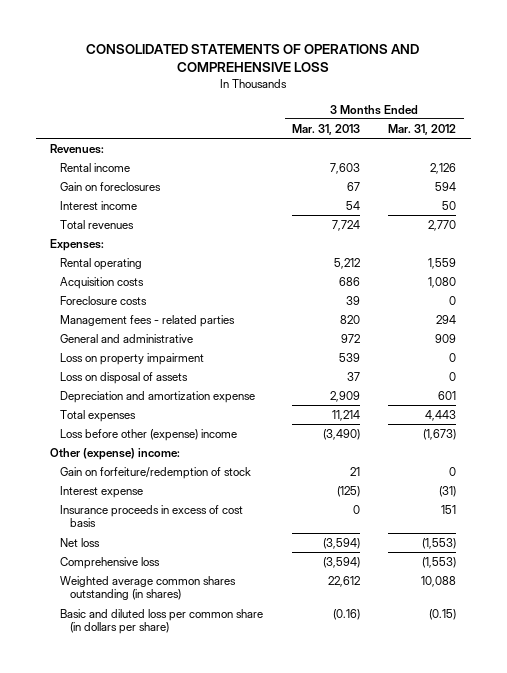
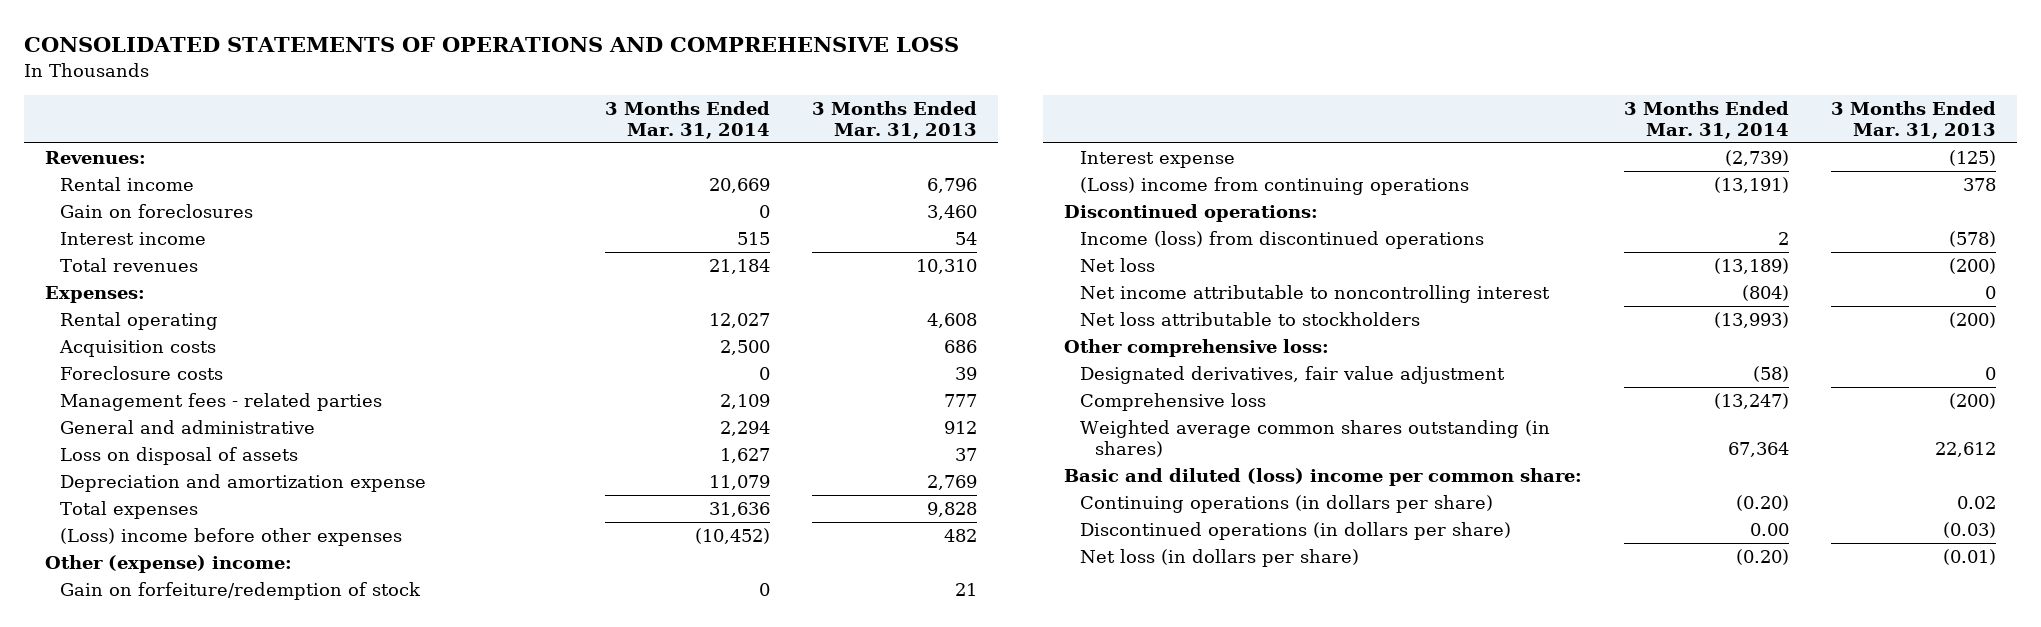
[388,123,457,135] Mar. 31, 2012 -> none
none -> [604,100,770,140] 3 Months Ended Mar. 31, 2014
[329,162,360,174] 7,603 -> [926,177,977,193] 6,796
[346,181,360,191] 67 -> [926,204,977,220] 3,460
[331,219,360,231] 7,724 -> [915,258,977,274] 10,310
[333,257,360,269] 5,212 -> [926,312,977,328] 4,608
[60,352,205,365] Loss on property impairment -> none
[339,314,360,324] 820 -> [943,393,977,407] 777
[340,333,360,343] 972 -> [943,420,977,434] 912
[329,390,360,402] 2,909 -> [926,474,977,490] 2,769
[331,409,360,421] 11,214 -> [926,501,977,517] 9,828
[60,428,238,441] Loss before other (expense) income -> [60,527,403,546] (Loss) income before other expenses
[322,428,360,440] (3,490) -> [943,528,977,542] 482
[60,504,244,528] Insurance proceeds in excess of cost basis -> none
none -> [1079,176,1469,195] (Loss) income from continuing operations
none -> [1064,203,1319,222] Discontinued operations:
none -> [1079,230,1484,249] Income (loss) from discontinued operations
[322,537,360,549] (3,594) -> [1949,257,1997,274] (200)
none -> [1079,284,1550,303] Net income attributable to noncontrolling interest
none -> [1079,311,1420,326] Net loss attributable to stockholders
none -> [1064,338,1330,357] Other comprehensive loss:
none -> [1079,365,1505,384] Designated derivatives, fair value adjustment
[322,556,360,568] (3,594) -> [1949,392,1997,409] (200)
none -> [1064,467,1583,486] Basic and diluted (loss) income per common share:
none -> [1079,494,1493,513] Continuing operations (in dollars per share)
none -> [1079,521,1511,540] Discontinued operations (in dollars per share)
[60,608,264,635] Basic and diluted loss per common share (in dollars per share) -> [1079,548,1359,567] Net loss (in dollars per share)
[332,608,360,620] (0.16) -> [1943,548,1997,565] (0.01)

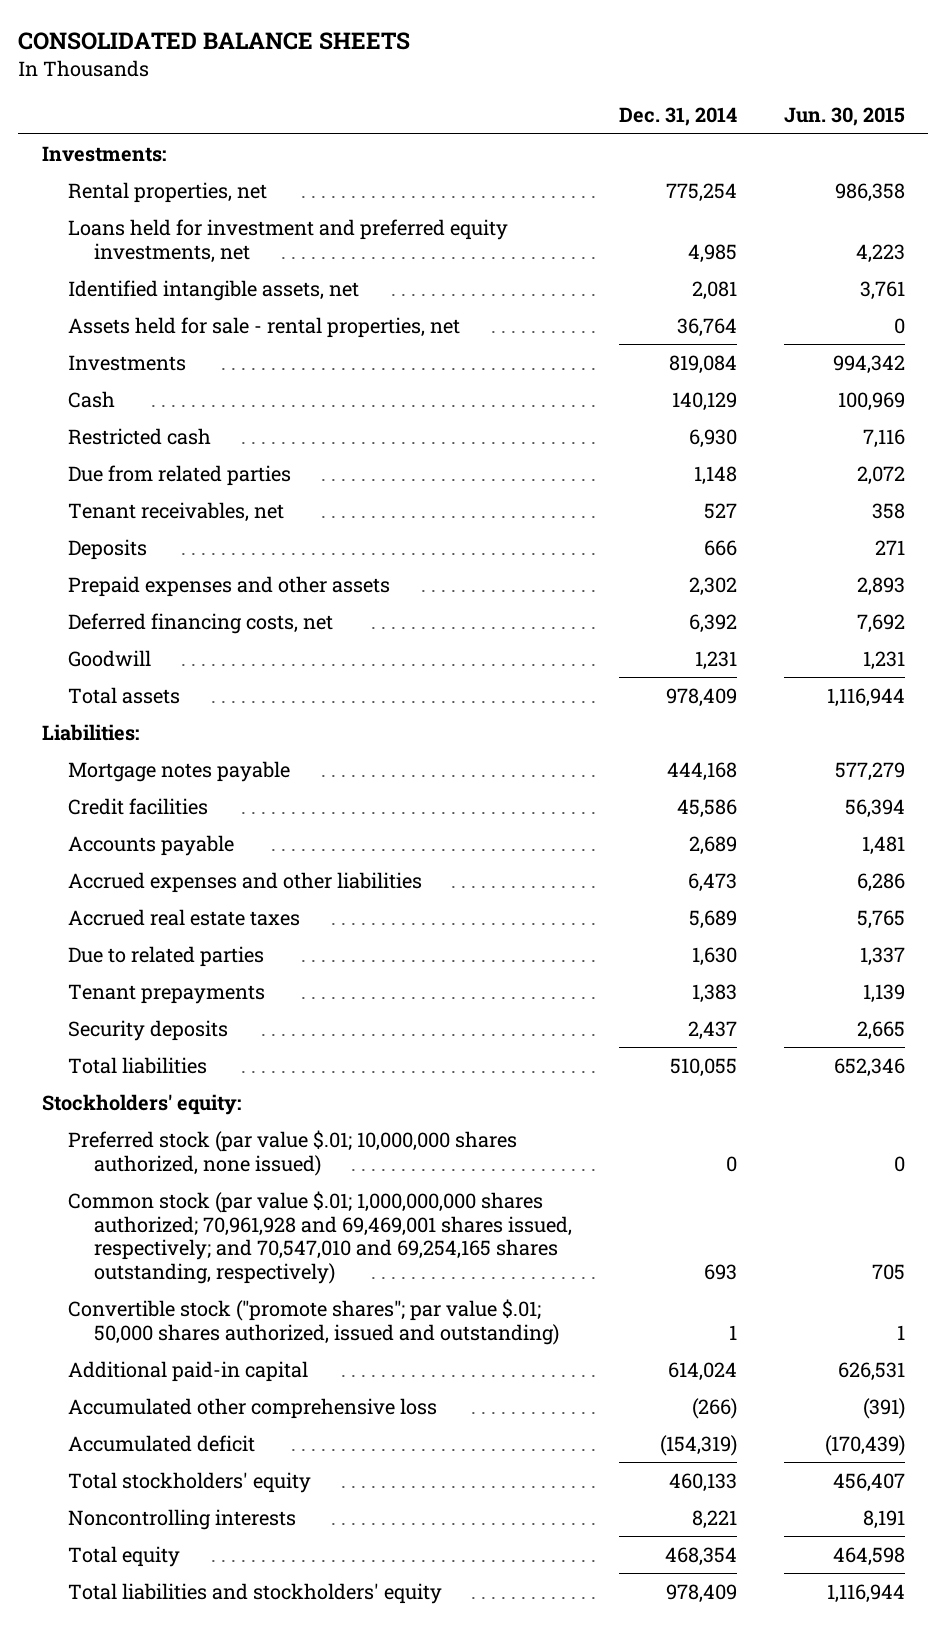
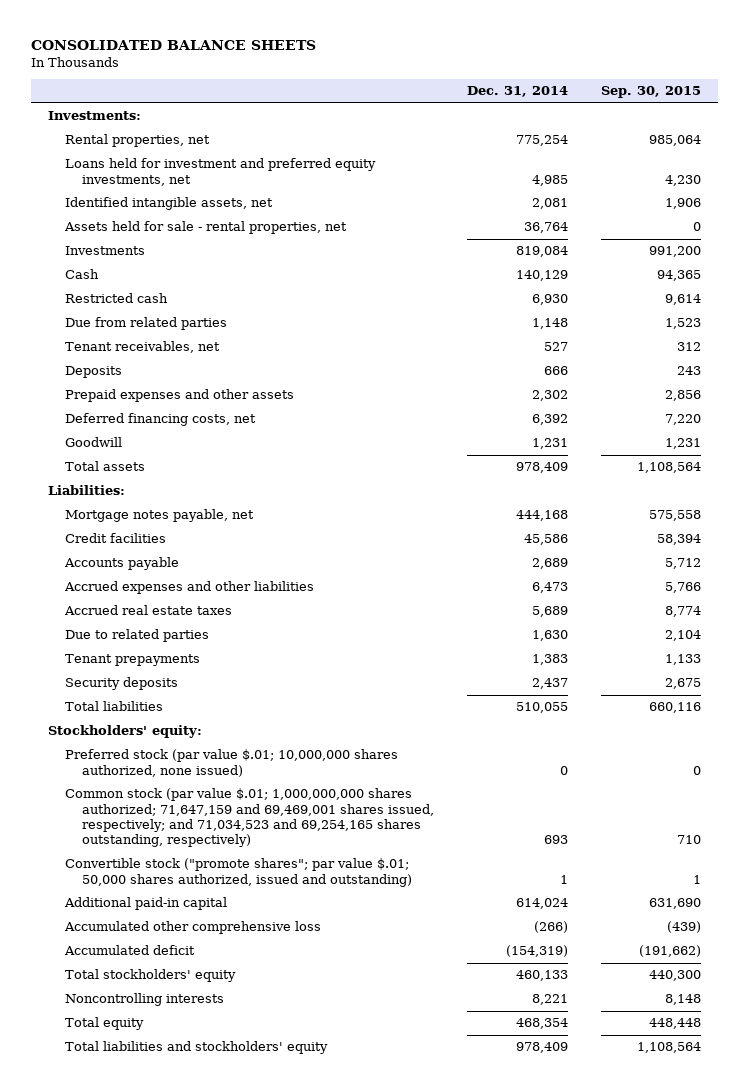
[783,107,905,127] Jun. 30, 2015 -> none
none -> [601,86,702,99] Sep. 30, 2015
[68,760,291,782] Mortgage notes payable -> [64,509,254,523] Mortgage notes payable, net
[68,1190,573,1284] Common stock (par value $.01; 1,000,000,000 shares authorized; 70,961,928 and 69,469,001 shares issued, respectively; and 70,547,010 and 69,254,165 shares outstanding, respectively) -> [64,788,435,848] Common stock (par value $.01; 1,000,000,000 shares authorized; 71,647,159 and 69,469,001 shares issued, respectively; and 71,034,523 and 69,254,165 shares outstanding, respectively)

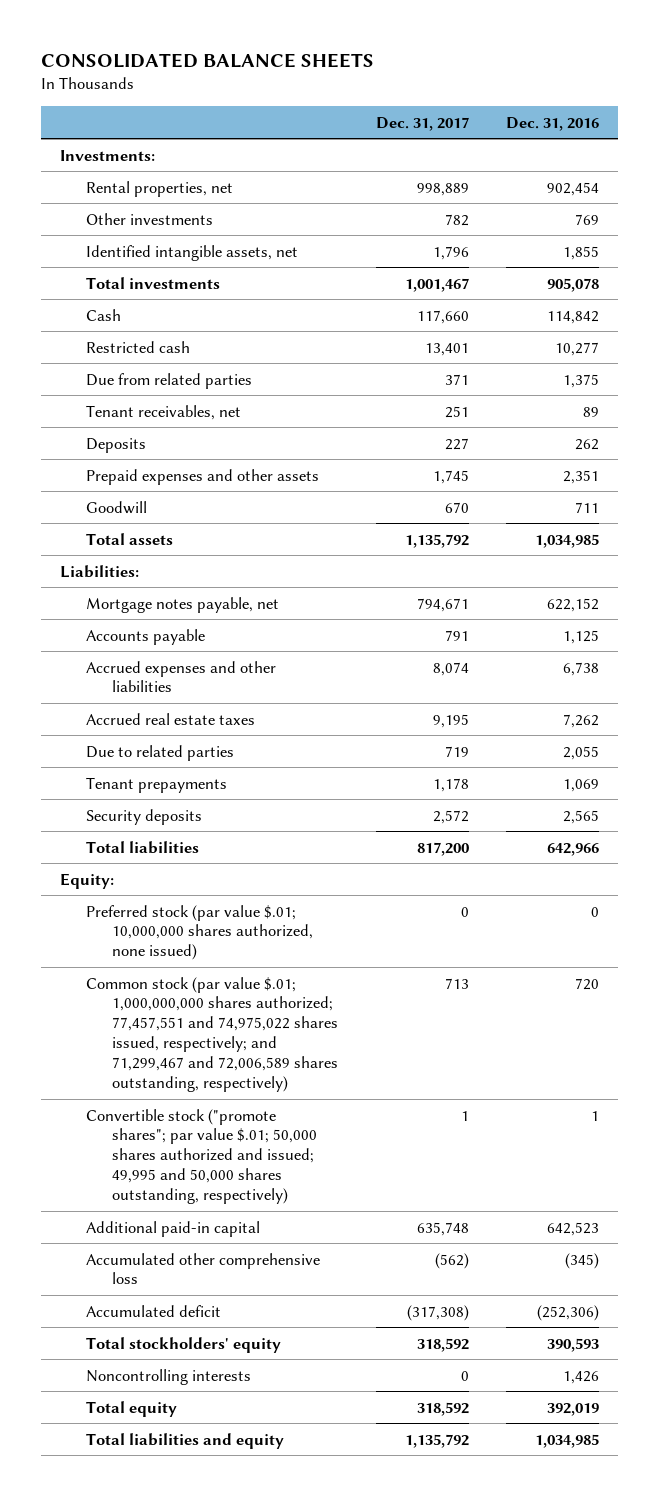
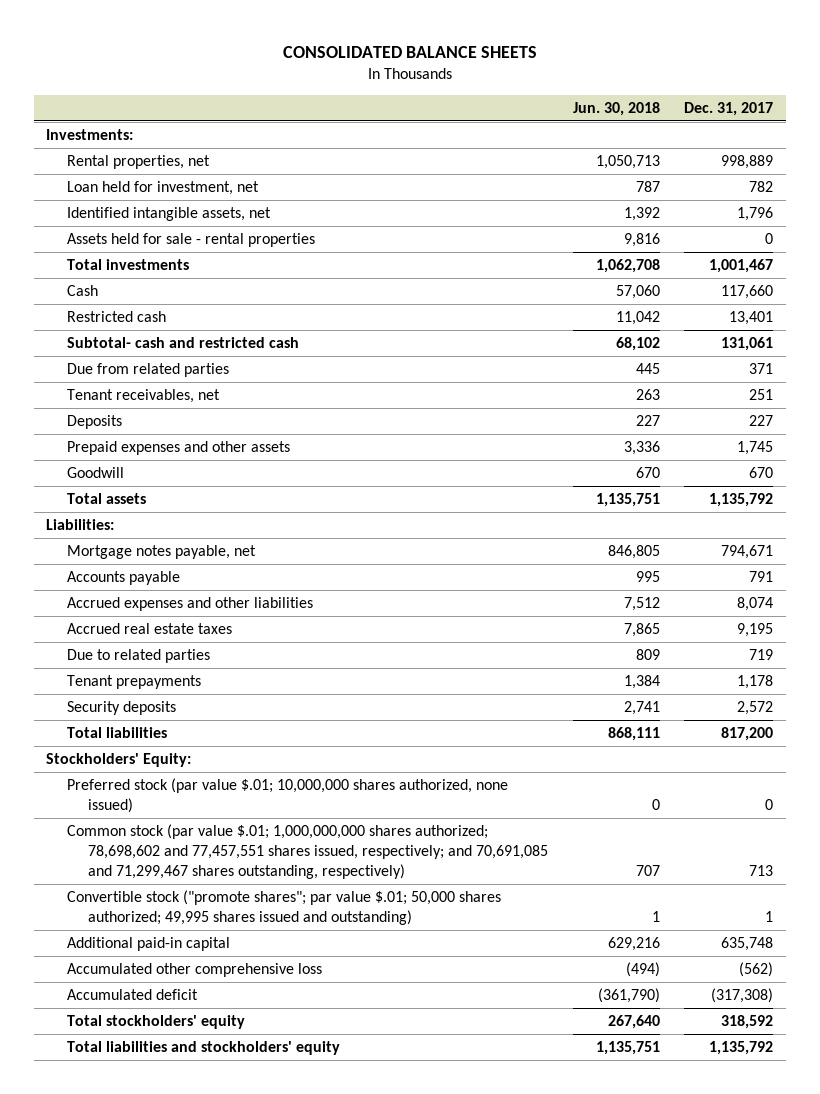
[506,116,600,131] Dec. 31, 2016 -> none
none -> [572,101,660,116] Jun. 30, 2018
[85,212,213,225] Other investments -> [67,181,260,196] Loan held for investment, net
none -> [67,233,316,248] Assets held for sale - rental properties
none -> [67,337,300,349] Subtotal- cash and restricted cash
[59,872,114,889] Equity: -> [46,753,192,768] Stockholders' Equity:
[85,976,339,1093] Common stock (par value $.01; 1,000,000,000 shares authorized; 77,457,551 and 74,975,022 shares issued, respectively; and 71,299,467 and 72,006,589 shares outstanding, respectively) -> [67,824,549,880] Common stock (par value $.01; 1,000,000,000 shares authorized; 78,698,602 and 77,457,551 shares issued, respectively; and 70,691,085 and 71,299,467 shares outstanding, respectively)
[85,1108,318,1205] Convertible stock ("promote shares"; par value $.01; 50,000 shares authorized and issued; 49,995 and 50,000 shares outstanding, respectively) -> [67,890,502,926] Convertible stock ("promote shares"; par value $.01; 50,000 shares authorized; 49,995 shares issued and outstanding)
[85,1368,251,1385] Noncontrolling interests -> none
[85,1400,177,1417] Total equity -> none
[85,1432,284,1449] Total liabilities and equity -> [67,1041,341,1056] Total liabilities and stockholders' equity

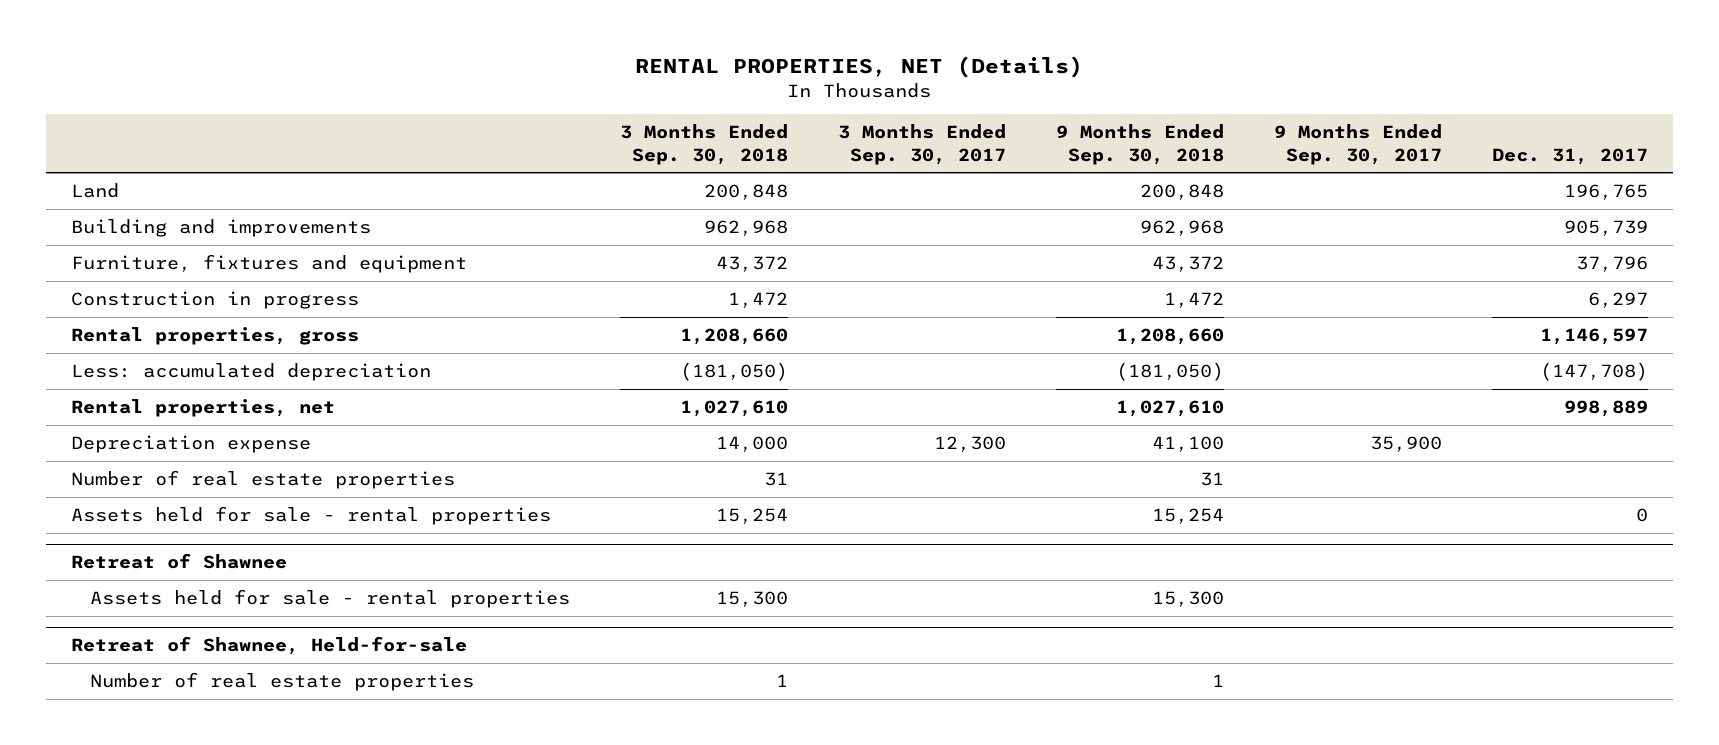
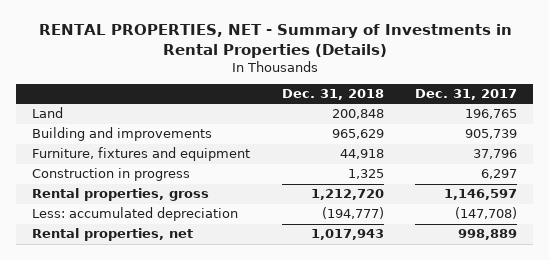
[635,56,1084,79] RENTAL PROPERTIES, NET (Details) -> [38,24,512,58] RENTAL PROPERTIES, NET - Summary of Investments in Rental Properties (Details)
[619,124,788,165] 3 Months Ended Sep. 30, 2018 -> none
[837,124,1006,165] 3 Months Ended Sep. 30, 2017 -> none
[1055,124,1224,165] 9 Months Ended Sep. 30, 2018 -> none
[1273,124,1442,165] 9 Months Ended Sep. 30, 2017 -> none
none -> [281,89,384,101] Dec. 31, 2018
[71,434,312,453] Depreciation expense -> none
[71,469,456,489] Number of real estate properties -> none
[71,505,552,525] Assets held for sale - rental properties -> none
[71,553,288,570] Retreat of Shawnee -> none
[89,588,570,608] Assets held for sale - rental properties -> none
[71,636,468,656] Retreat of Shawnee, Held-for-sale -> none
[89,671,474,691] Number of real estate properties -> none

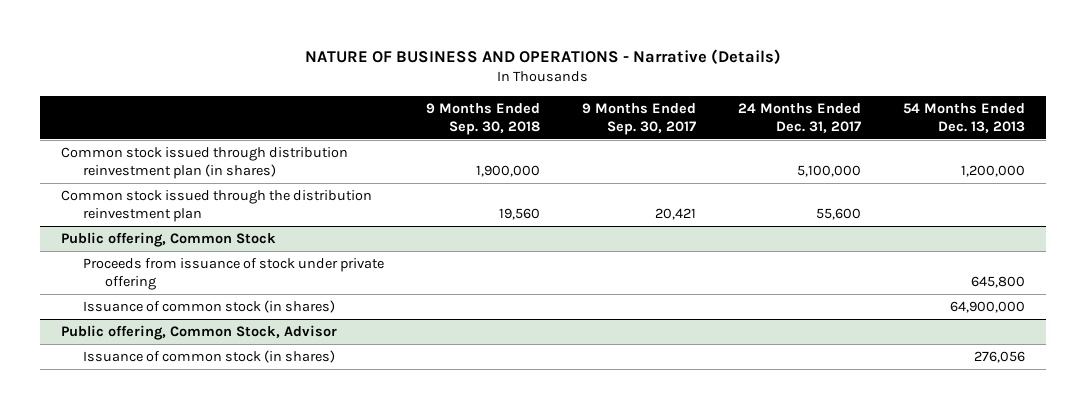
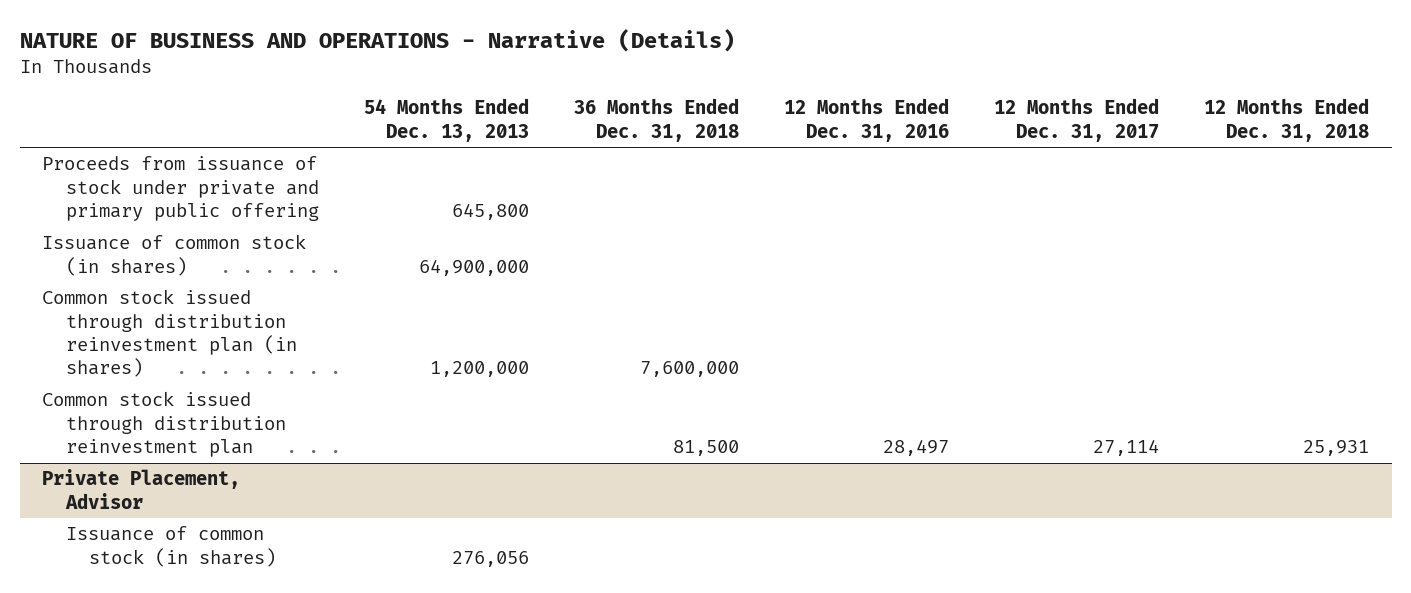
[425,102,540,135] 9 Months Ended Sep. 30, 2018 -> none
[581,102,696,135] 9 Months Ended Sep. 30, 2017 -> none
[737,102,861,133] 24 Months Ended Dec. 31, 2017 -> none
none -> [573,98,739,142] 36 Months Ended Dec. 31, 2018
none -> [783,98,949,142] 12 Months Ended Dec. 31, 2016
none -> [993,98,1159,142] 12 Months Ended Dec. 31, 2017
none -> [1204,98,1370,142] 12 Months Ended Dec. 31, 2018
[60,189,372,222] Common stock issued through the distribution reinvestment plan -> none
[60,231,276,247] Public offering, Common Stock -> none
[82,257,384,290] Proceeds from issuance of stock under private offering -> [42,156,319,222] Proceeds from issuance of stock under private and primary public offering
[60,324,337,340] Public offering, Common Stock, Advisor -> none
[60,146,348,179] Common stock issued through distribution reinvestment plan (in shares) -> [42,289,297,378] Common stock issued through distribution reinvestment plan (in shares)
none -> [42,391,286,458] Common stock issued through distribution reinvestment plan
none -> [42,469,241,509] Private Placement, Advisor

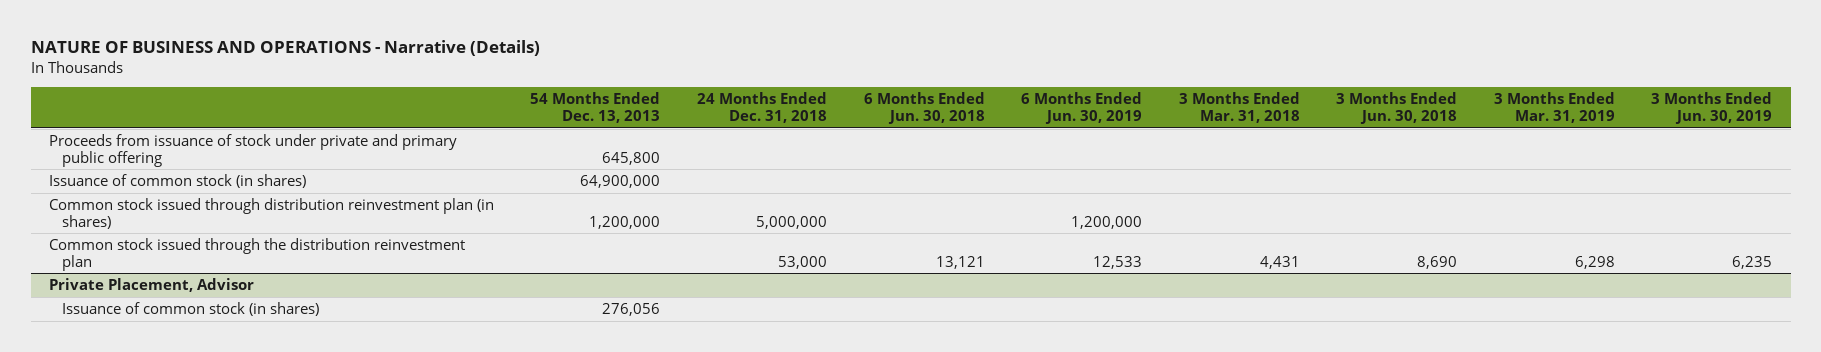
[573,98,739,142] 36 Months Ended Dec. 31, 2018 -> none
[783,98,949,142] 12 Months Ended Dec. 31, 2016 -> none
[993,98,1159,142] 12 Months Ended Dec. 31, 2017 -> none
[1204,98,1370,142] 12 Months Ended Dec. 31, 2018 -> none
none -> [696,92,827,124] 24 Months Ended Dec. 31, 2018
none -> [863,92,985,125] 6 Months Ended Jun. 30, 2018
none -> [1021,92,1143,125] 6 Months Ended Jun. 30, 2019
none -> [1178,92,1300,124] 3 Months Ended Mar. 31, 2018
none -> [1336,92,1458,125] 3 Months Ended Jun. 30, 2018
none -> [1493,92,1615,124] 3 Months Ended Mar. 31, 2019
none -> [1651,92,1773,125] 3 Months Ended Jun. 30, 2019
[42,391,286,458] Common stock issued through distribution reinvestment plan -> [48,237,465,271] Common stock issued through the distribution reinvestment plan

